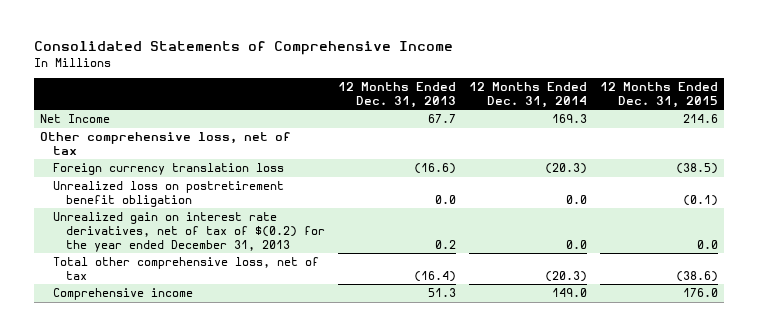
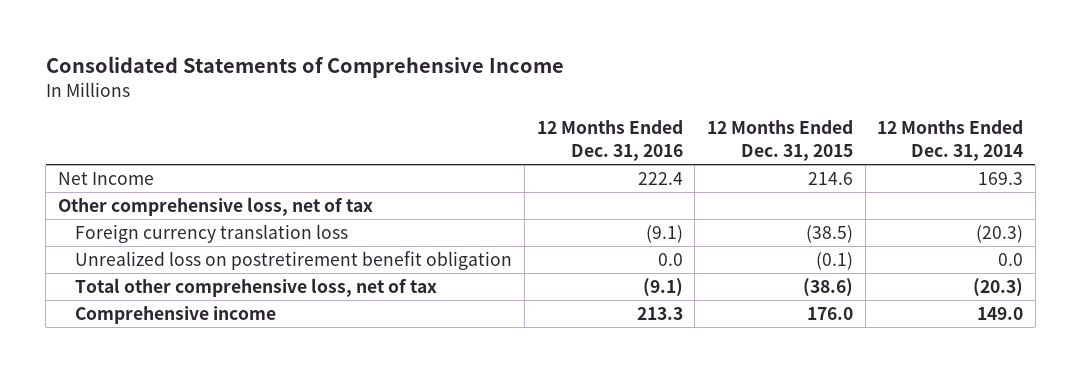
[337,81,456,108] 12 Months Ended Dec. 31, 2013 -> none
none -> [536,120,683,161] 12 Months Ended Dec. 31, 2016
[53,212,326,252] Unrealized gain on interest rate derivatives, net of tax of $(0.2) for the year ended December 31, 2013 -> none

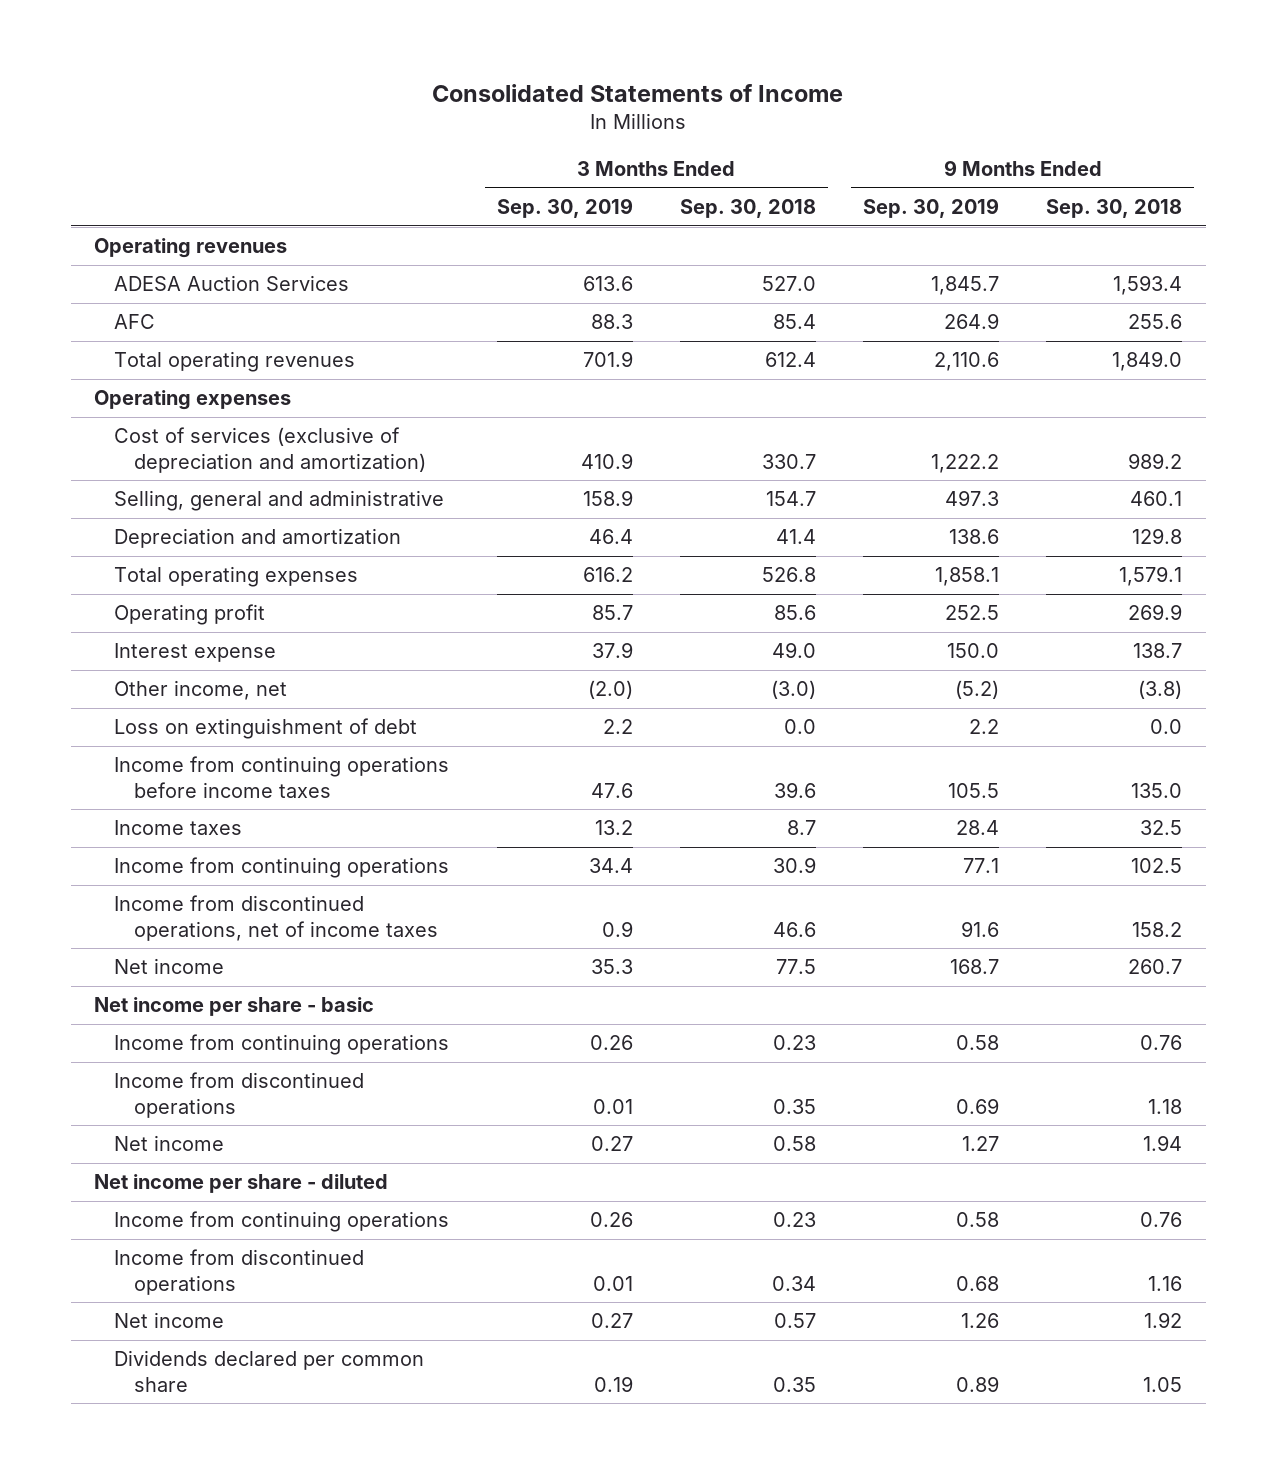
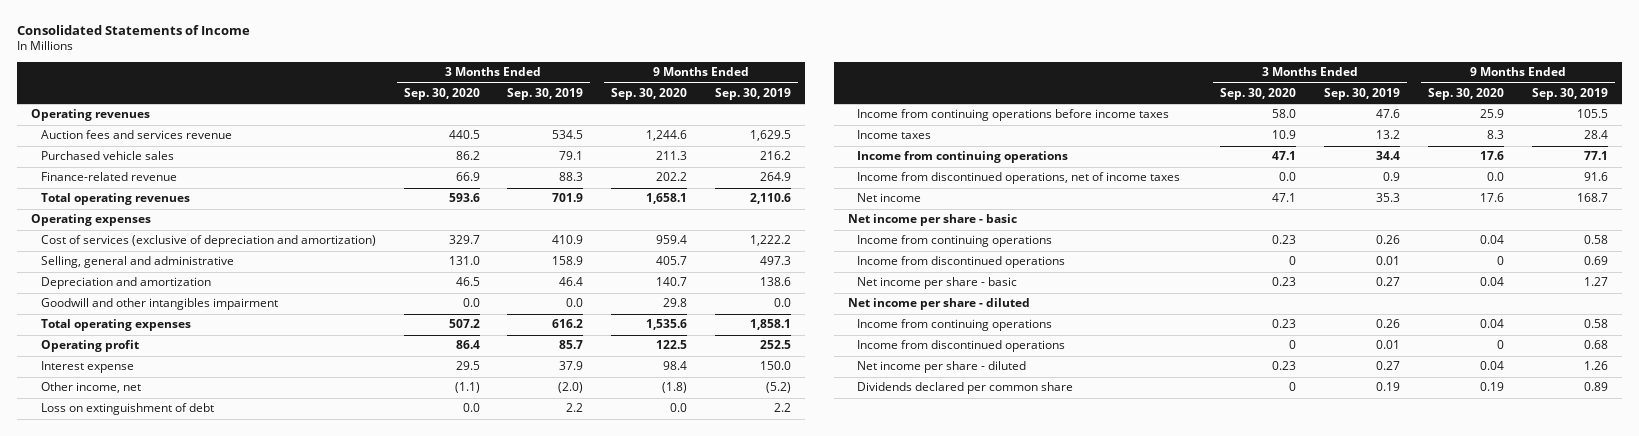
[679,199,816,219] Sep. 30, 2018 -> none
[1046,199,1183,219] Sep. 30, 2018 -> none
none -> [403,87,480,100] Sep. 30, 2020
none -> [611,87,688,100] Sep. 30, 2020
[114,275,350,292] ADESA Auction Services -> none
none -> [40,130,232,140] Auction fees and services revenue
none -> [40,151,174,161] Purchased vehicle sales
[114,314,156,330] AFC -> [40,172,177,182] Finance-related revenue
none -> [40,298,278,311] Goodwill and other intangibles impairment
[114,1135,225,1152] Net income -> [857,277,1018,290] Net income per share - basic
[114,1312,225,1329] Net income -> [857,361,1027,374] Net income per share - diluted

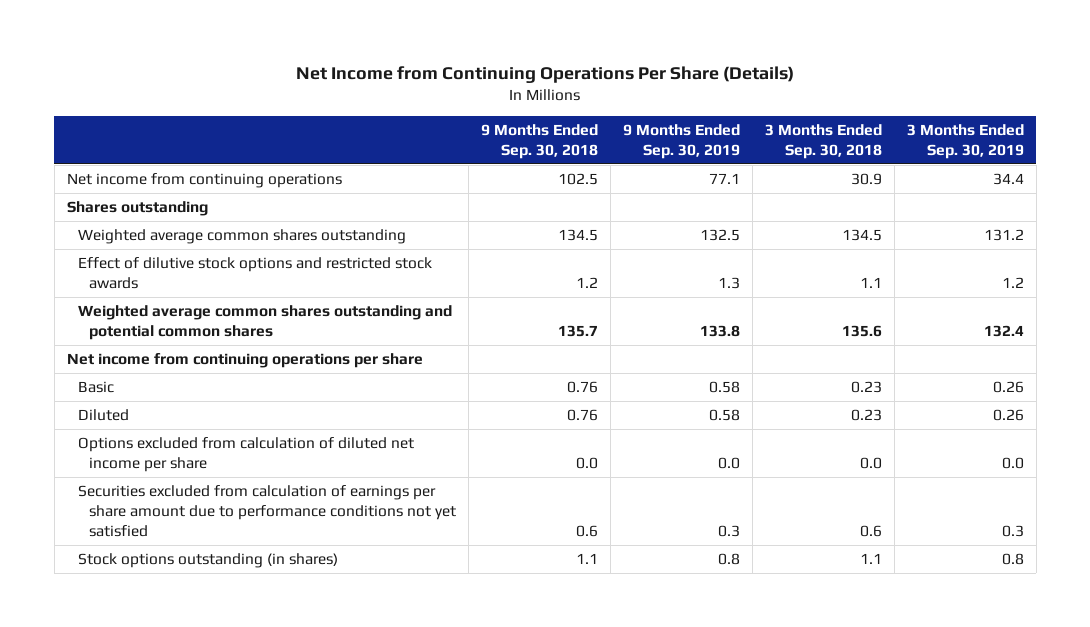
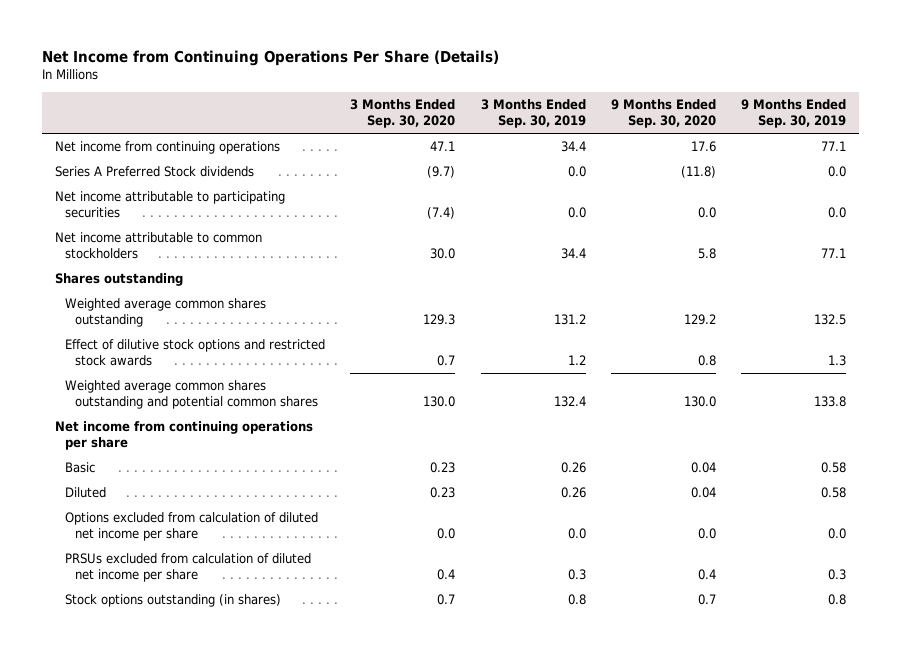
[481,123,599,159] 9 Months Ended Sep. 30, 2018 -> none
[764,123,882,159] 3 Months Ended Sep. 30, 2018 -> none
none -> [350,99,456,129] 3 Months Ended Sep. 30, 2020
none -> [610,99,716,129] 9 Months Ended Sep. 30, 2020
none -> [55,166,255,178] Series A Preferred Stock dividends
none -> [55,191,286,219] Net income attributable to participating securities
none -> [55,232,263,260] Net income attributable to common stockholders
[78,485,457,538] Securities excluded from calculation of earnings per share amount due to performance conditions not yet satisfied -> [65,553,312,583] PRSUs excluded from calculation of diluted net income per share

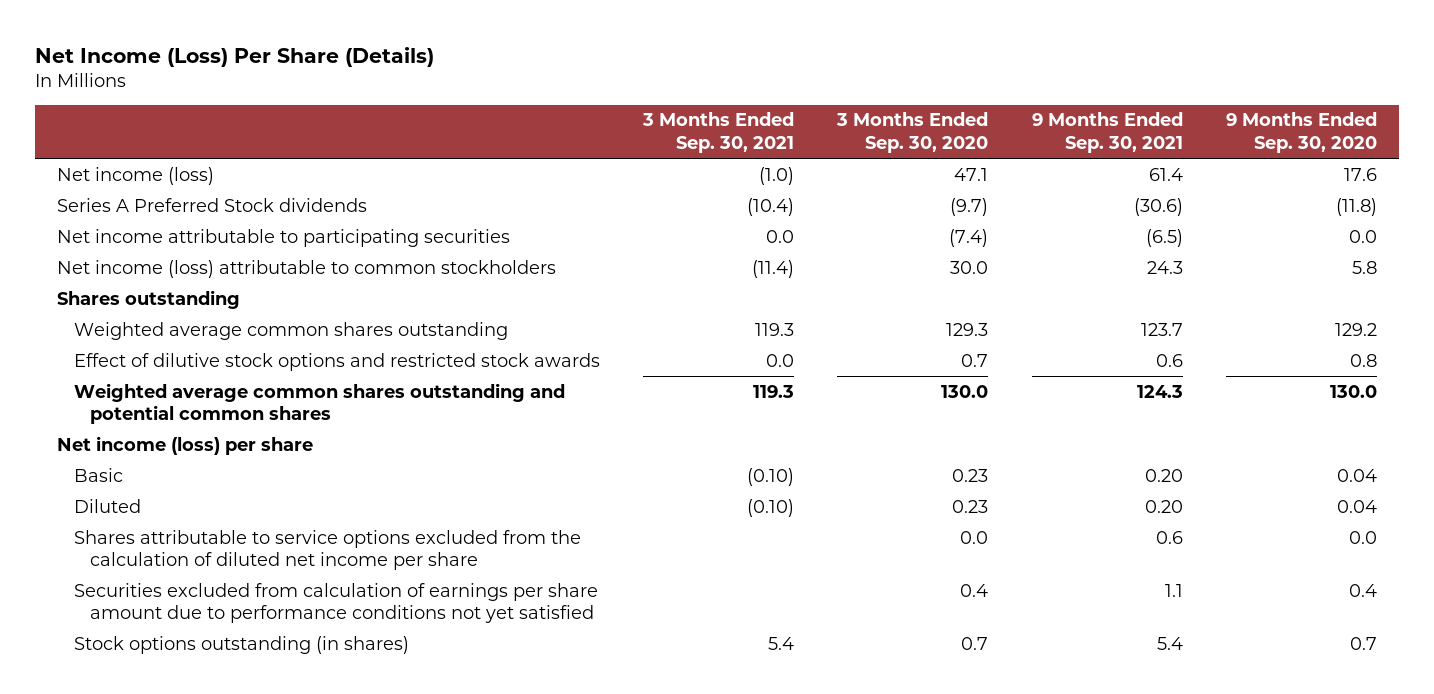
[42,50,500,67] Net Income from Continuing Operations Per Share (Details) -> [35,46,435,67] Net Income (Loss) Per Share (Details)
[480,99,586,129] 3 Months Ended Sep. 30, 2019 -> none
[741,99,847,129] 9 Months Ended Sep. 30, 2019 -> none
none -> [641,112,794,154] 3 Months Ended Sep. 30, 2021
none -> [1031,112,1183,154] 9 Months Ended Sep. 30, 2021
[55,141,281,155] Net income from continuing operations -> [56,166,214,185] Net income (loss)
[55,232,263,260] Net income attributable to common stockholders -> [56,259,556,278] Net income (loss) attributable to common stockholders
[55,421,314,451] Net income from continuing operations per share -> [56,435,313,455] Net income (loss) per share
[65,512,319,542] Options excluded from calculation of diluted net income per share -> [73,529,581,571] Shares attributable to service options excluded from the calculation of diluted net income per share
[65,553,312,583] PRSUs excluded from calculation of diluted net income per share -> [73,582,598,624] Securities excluded from calculation of earnings per share amount due to performance conditions not yet satisfied

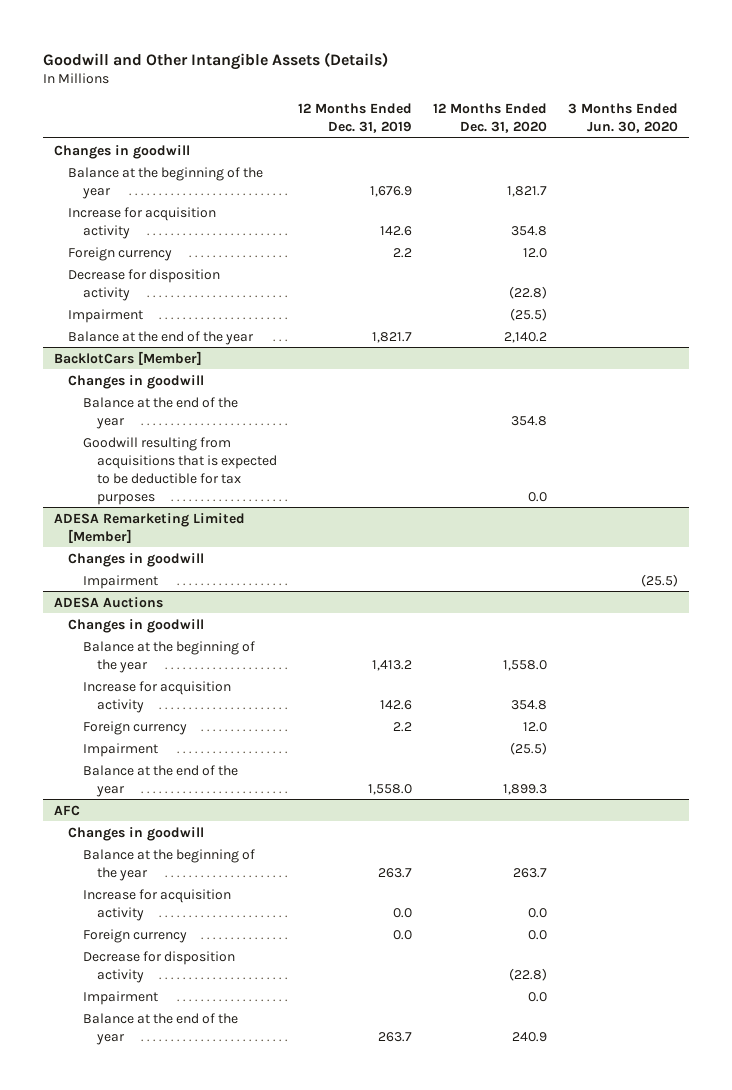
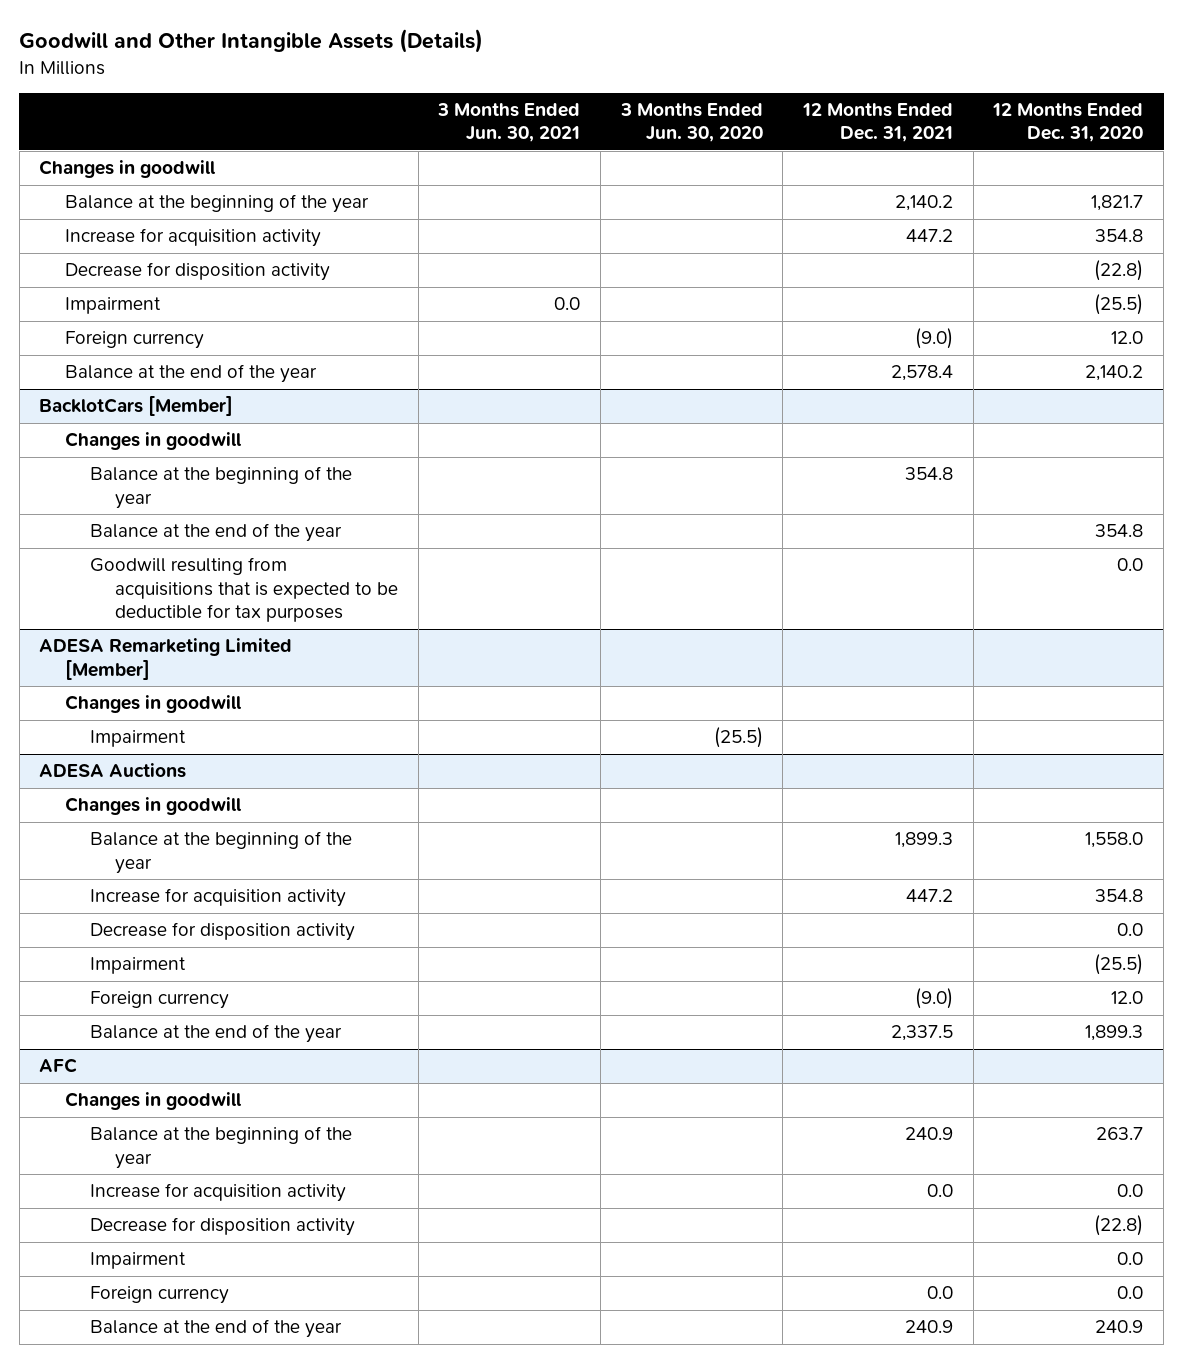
[298,103,413,134] 12 Months Ended Dec. 31, 2019 -> none
none -> [437,103,581,143] 3 Months Ended Jun. 30, 2021
none -> [802,103,954,143] 12 Months Ended Dec. 31, 2021
[68,246,173,261] Foreign currency -> [64,331,204,350] Foreign currency
none -> [89,466,352,509] Balance at the beginning of the year
none -> [89,922,355,942] Decrease for disposition activity
[82,720,187,735] Foreign currency -> [89,991,229,1010] Foreign currency
[82,928,187,943] Foreign currency -> [89,1286,229,1305] Foreign currency

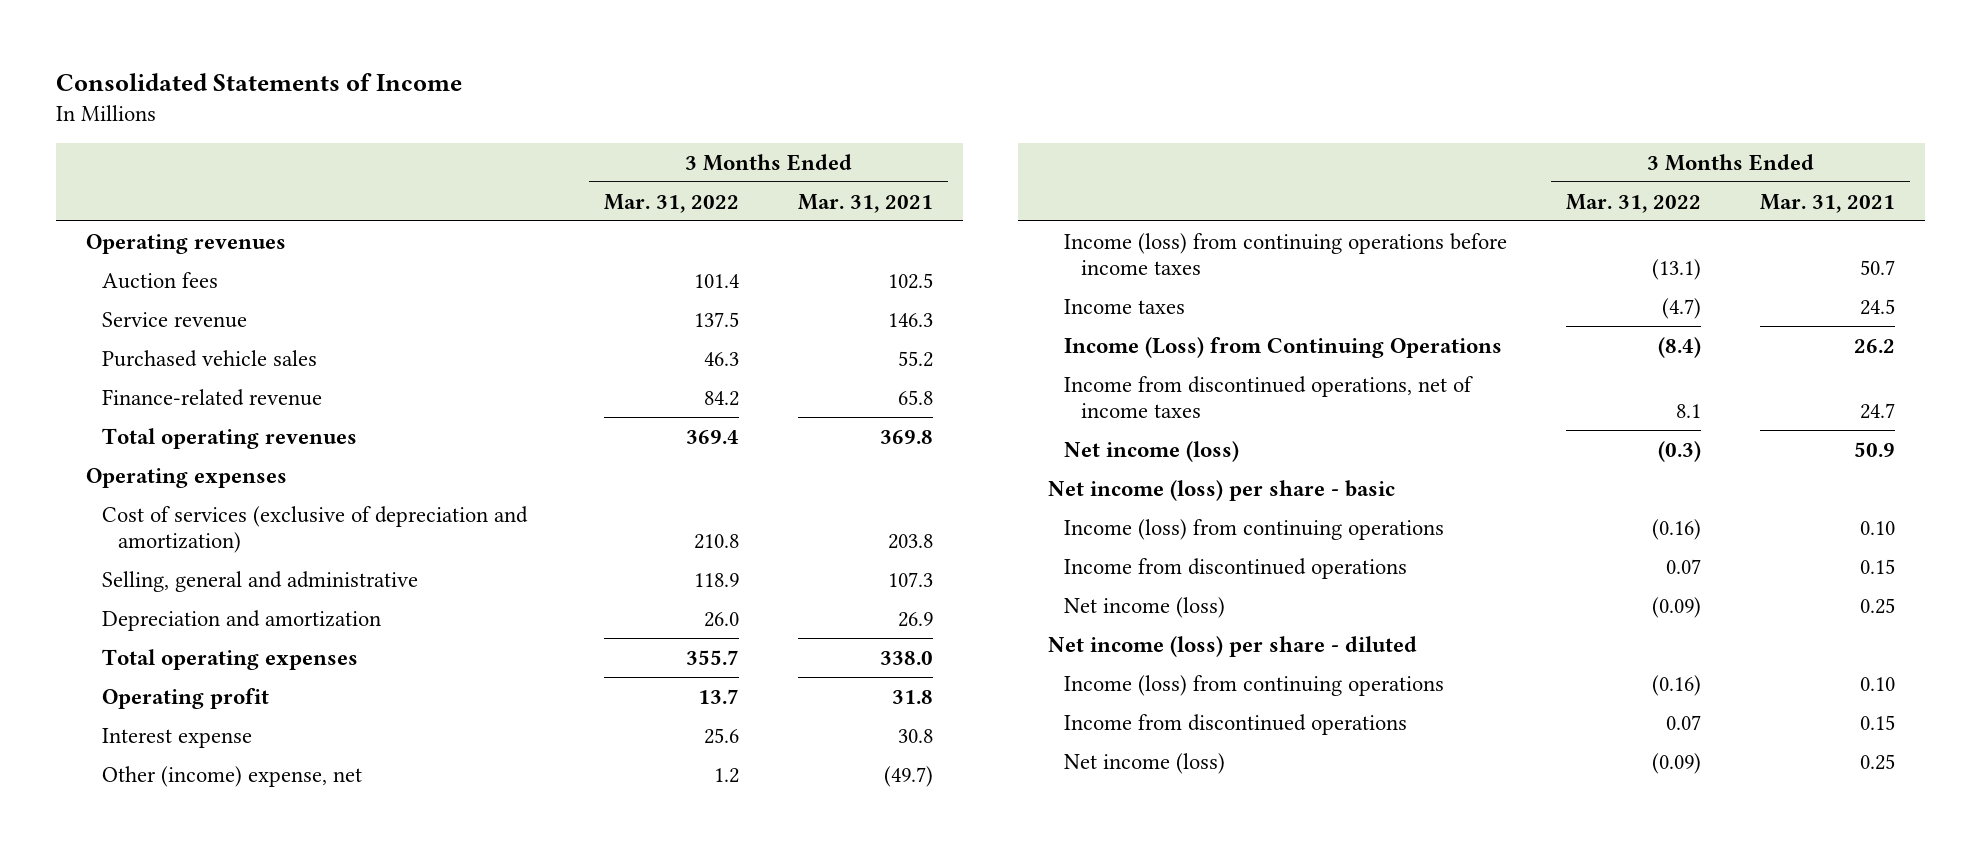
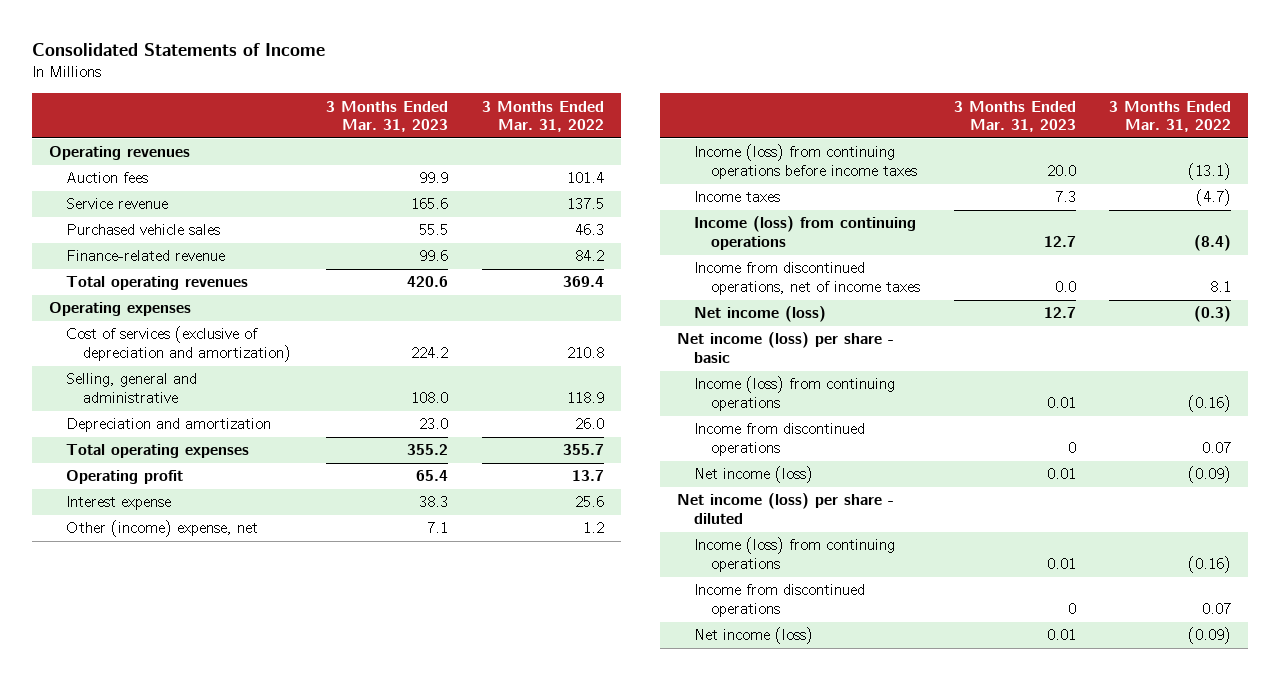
[798,193,934,213] Mar. 31, 2021 -> none
none -> [325,100,448,133] 3 Months Ended Mar. 31, 2023
[1064,336,1503,358] Income (Loss) from Continuing Operations -> [693,216,916,250] Income (loss) from continuing operations

